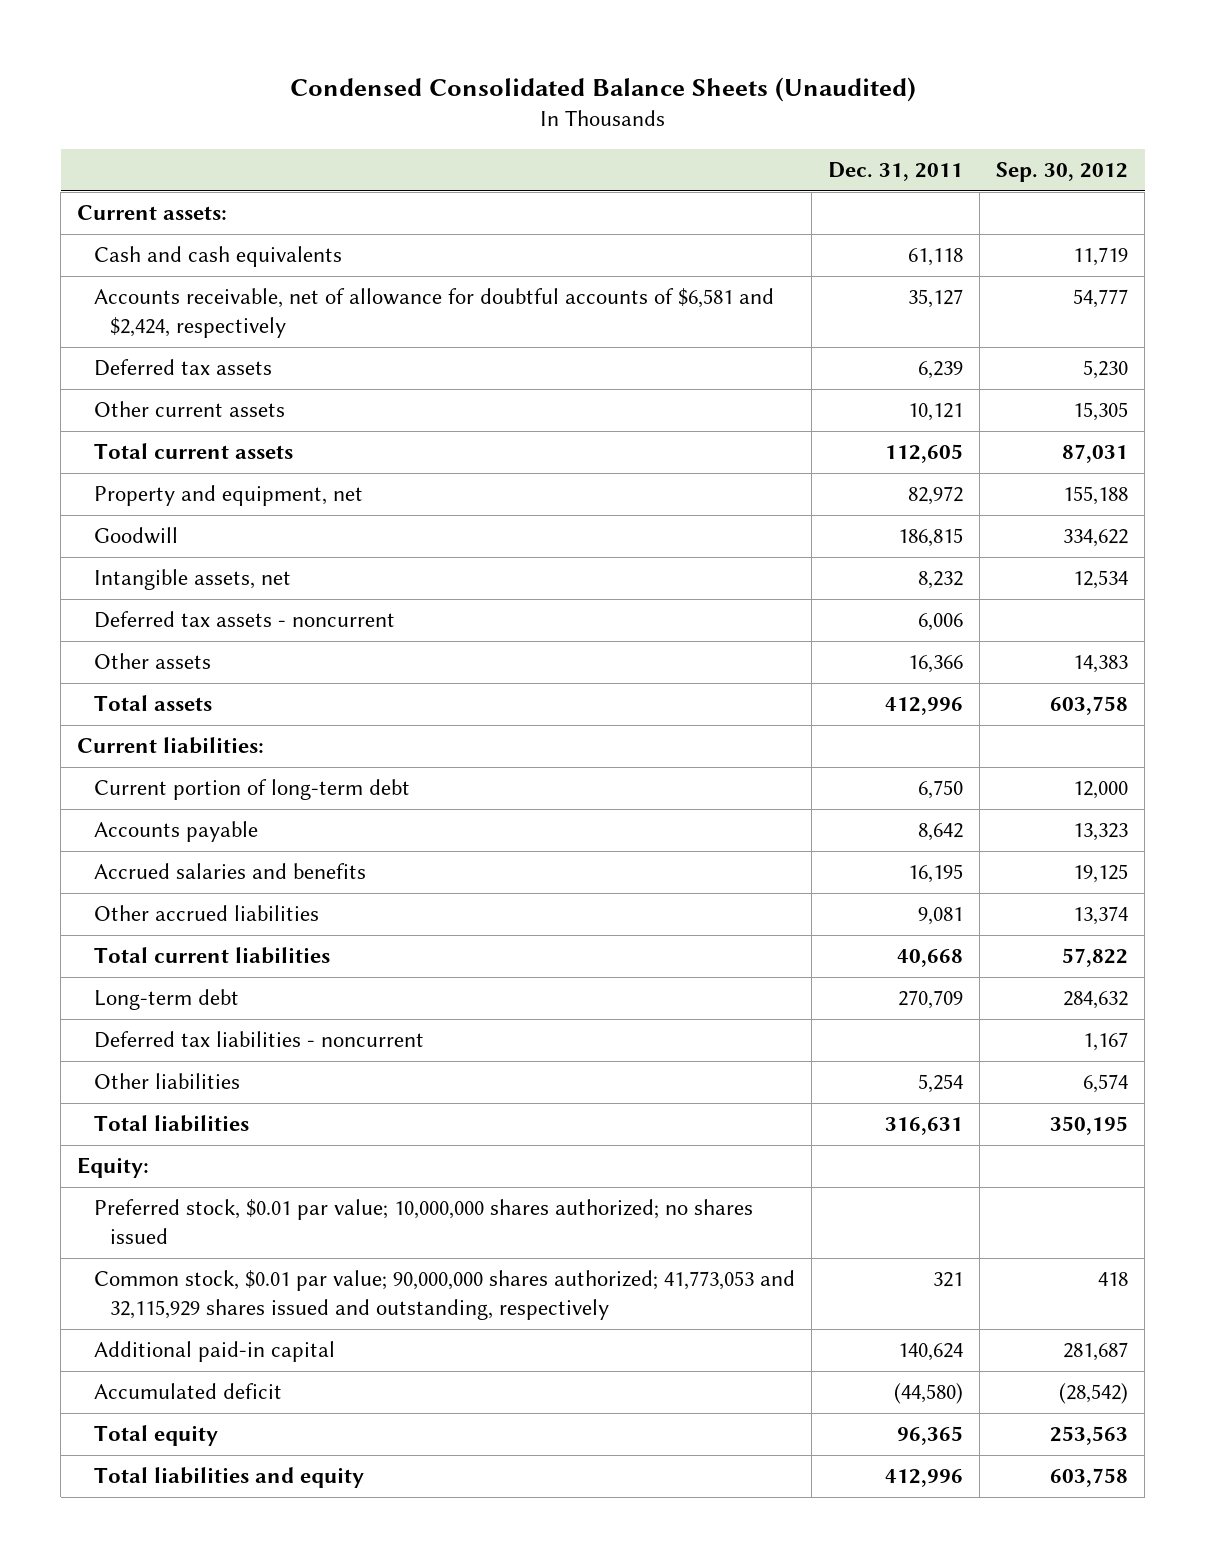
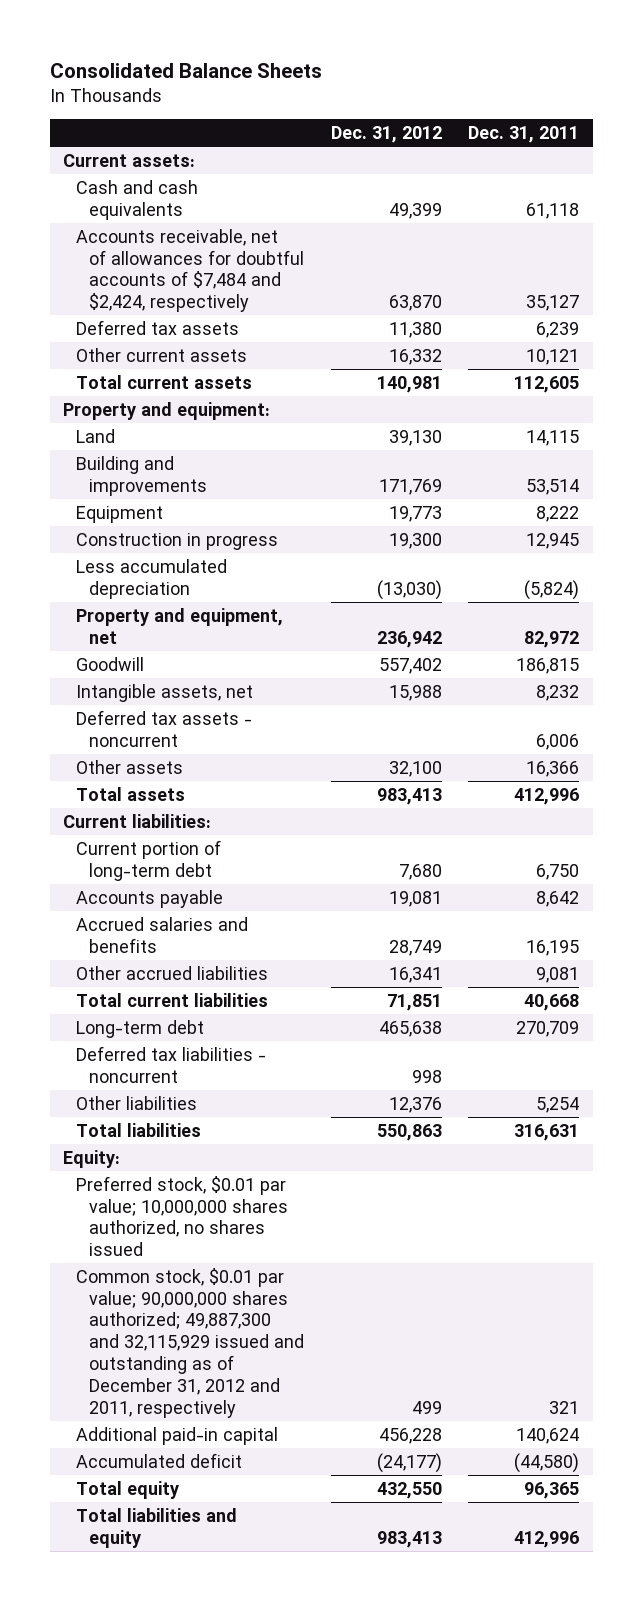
[289,76,916,102] Condensed Consolidated Balance Sheets (Unaudited) -> [49,62,322,78] Consolidated Balance Sheets
[996,162,1129,183] Sep. 30, 2012 -> none
none -> [330,126,442,144] Dec. 31, 2012
[93,288,774,339] Accounts receivable, net of allowance for doubtful accounts of $6,581 and $2,424, respectively -> [76,228,305,313] Accounts receivable, net of allowances for doubtful accounts of $7,484 and $2,424, respectively
none -> [63,401,271,420] Property and equipment:
none -> [76,428,116,443] Land
none -> [76,455,208,496] Building and improvements
none -> [76,505,164,523] Equipment
none -> [76,532,279,550] Construction in progress
none -> [76,558,228,599] Less accumulated depreciation
[93,1199,753,1245] Preferred stock, $0.01 par value; 10,000,000 shares authorized; no shares issued -> [76,1175,289,1257] Preferred stock, $0.01 par value; 10,000,000 shares authorized, no shares issued
[93,1270,795,1321] Common stock, $0.01 par value; 90,000,000 shares authorized; 41,773,053 and 32,115,929 shares issued and outstanding, respectively -> [76,1267,305,1419] Common stock, $0.01 par value; 90,000,000 shares authorized; 49,887,300 and 32,115,929 issued and outstanding as of December 31, 2012 and 2011, respectively

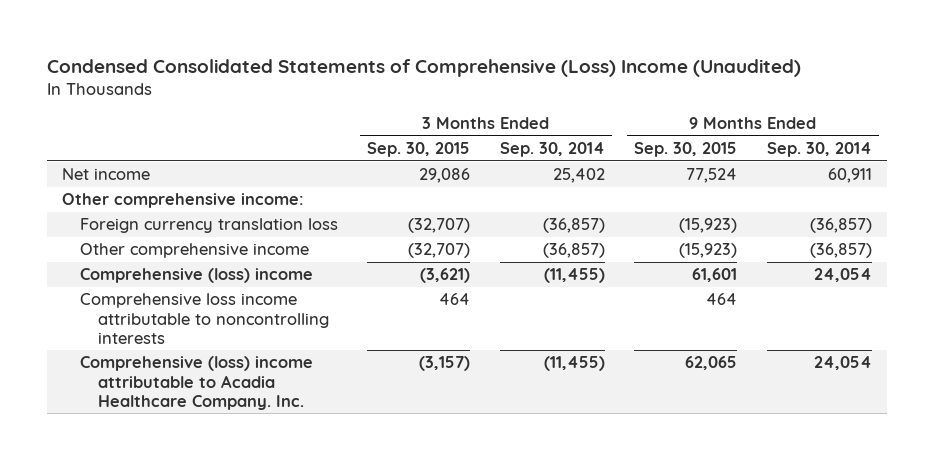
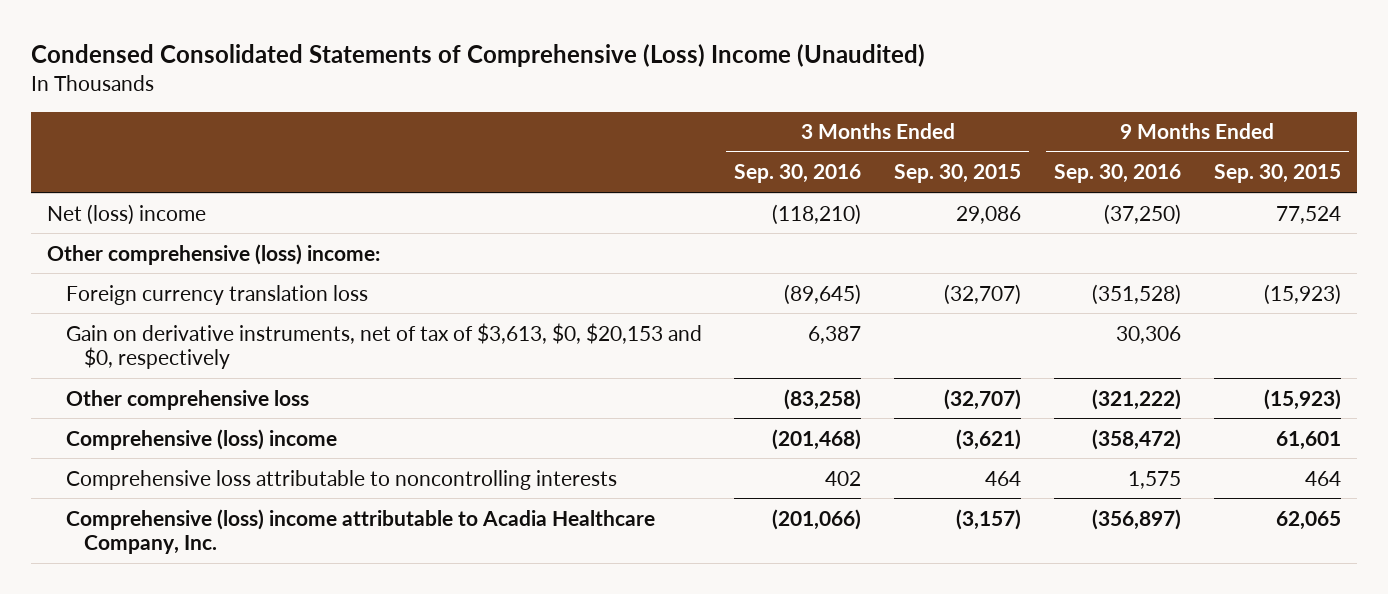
[499,142,605,158] Sep. 30, 2014 -> none
[767,142,873,158] Sep. 30, 2014 -> none
none -> [734,164,862,184] Sep. 30, 2016
none -> [1053,164,1181,184] Sep. 30, 2016
[61,168,150,181] Net income -> [47,203,207,225] Net (loss) income
[61,193,304,209] Other comprehensive income: -> [47,243,381,265] Other comprehensive (loss) income:
none -> [65,322,702,369] Gain on derivative instruments, net of tax of $3,613, $0, $20,153 and $0, respectively
[79,243,309,259] Other comprehensive income -> [65,389,309,410] Other comprehensive loss
[79,293,329,344] Comprehensive loss income attributable to noncontrolling interests -> [65,469,617,490] Comprehensive loss attributable to noncontrolling interests
[79,356,313,410] Comprehensive (loss) income attributable to Acadia Healthcare Company. Inc. -> [65,508,655,554] Comprehensive (loss) income attributable to Acadia Healthcare Company, Inc.

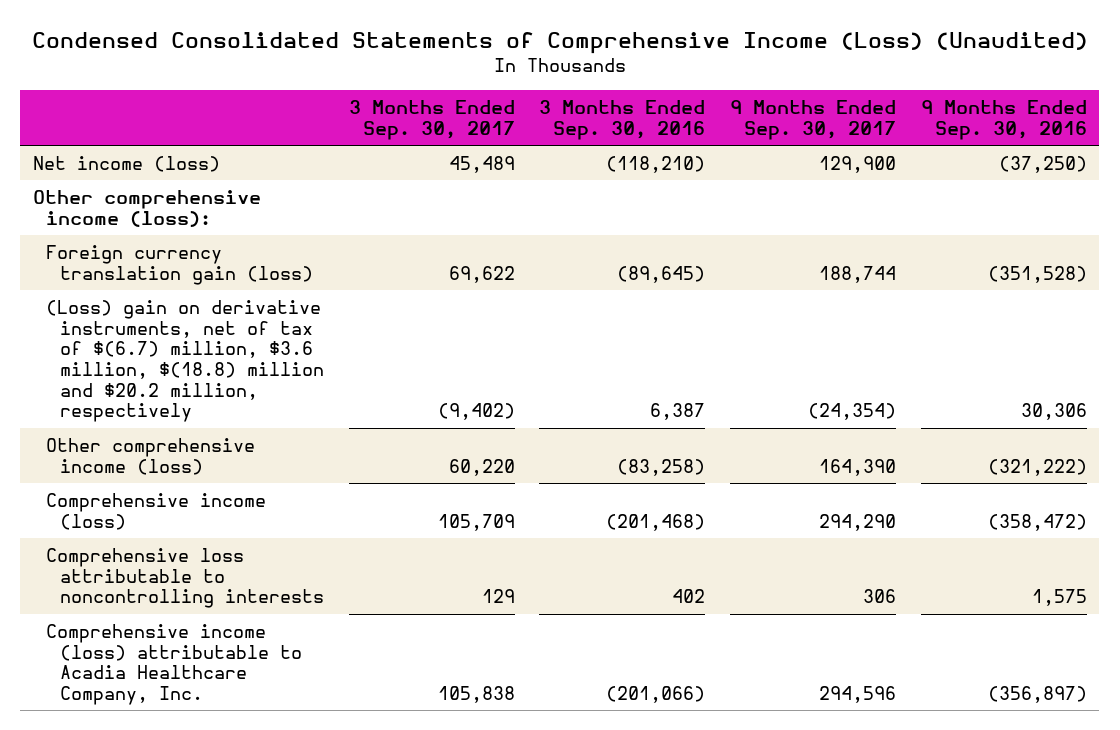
[31,44,926,68] Condensed Consolidated Statements of Comprehensive (Loss) Income (Unaudited) -> [31,32,1088,55] Condensed Consolidated Statements of Comprehensive Income (Loss) (Unaudited)
[894,164,1022,184] Sep. 30, 2015 -> none
[1213,164,1341,184] Sep. 30, 2015 -> none
none -> [348,100,515,141] 3 Months Ended Sep. 30, 2017
none -> [730,100,897,141] 9 Months Ended Sep. 30, 2017
[47,203,207,225] Net (loss) income -> [32,155,220,172] Net income (loss)
[47,243,381,265] Other comprehensive (loss) income: -> [32,189,261,227] Other comprehensive income (loss):
[65,284,368,305] Foreign currency translation loss -> [46,244,313,285] Foreign currency translation gain (loss)
[65,322,702,369] Gain on derivative instruments, net of tax of $3,613, $0, $20,153 and $0, respectively -> [46,299,324,423] (Loss) gain on derivative instruments, net of tax of $(6.7) million, $3.6 million, $(18.8) million and $20.2 million, respectively
[65,389,309,410] Other comprehensive loss -> [46,437,256,475] Other comprehensive income (loss)
[65,428,337,450] Comprehensive (loss) income -> [46,492,267,530] Comprehensive income (loss)
[65,508,655,554] Comprehensive (loss) income attributable to Acadia Healthcare Company, Inc. -> [46,623,302,706] Comprehensive income (loss) attributable to Acadia Healthcare Company, Inc.

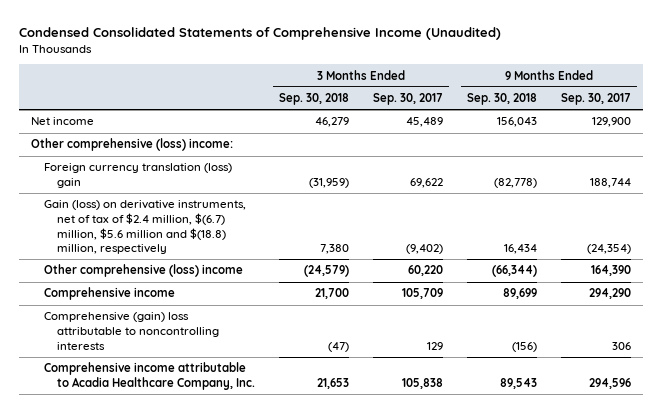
[31,32,1088,55] Condensed Consolidated Statements of Comprehensive Income (Loss) (Unaudited) -> [19,27,502,41] Condensed Consolidated Statements of Comprehensive Income (Unaudited)
[539,100,706,141] 3 Months Ended Sep. 30, 2016 -> none
[921,100,1088,141] 9 Months Ended Sep. 30, 2016 -> none
none -> [278,93,349,106] Sep. 30, 2018
none -> [466,93,537,106] Sep. 30, 2018
[32,155,220,172] Net income (loss) -> [31,117,95,126] Net income
[32,189,261,227] Other comprehensive income (loss): -> [31,138,234,152] Other comprehensive (loss) income:
[46,244,313,285] Foreign currency translation gain (loss) -> [44,163,233,188] Foreign currency translation (loss) gain
[46,299,324,423] (Loss) gain on derivative instruments, net of tax of $(6.7) million, $3.6 million, $(18.8) million and $20.2 million, respectively -> [44,200,247,255] Gain (loss) on derivative instruments, net of tax of $2.4 million, $(6.7) million, $5.6 million and $(18.8) million, respectively
[46,437,256,475] Other comprehensive income (loss) -> [44,264,244,278] Other comprehensive (loss) income
[46,492,267,530] Comprehensive income (loss) -> [44,287,176,301] Comprehensive income
[46,547,324,609] Comprehensive loss attributable to noncontrolling interests -> [44,312,219,350] Comprehensive (gain) loss attributable to noncontrolling interests
[46,623,302,706] Comprehensive income (loss) attributable to Acadia Healthcare Company, Inc. -> [44,362,255,390] Comprehensive income attributable to Acadia Healthcare Company, Inc.

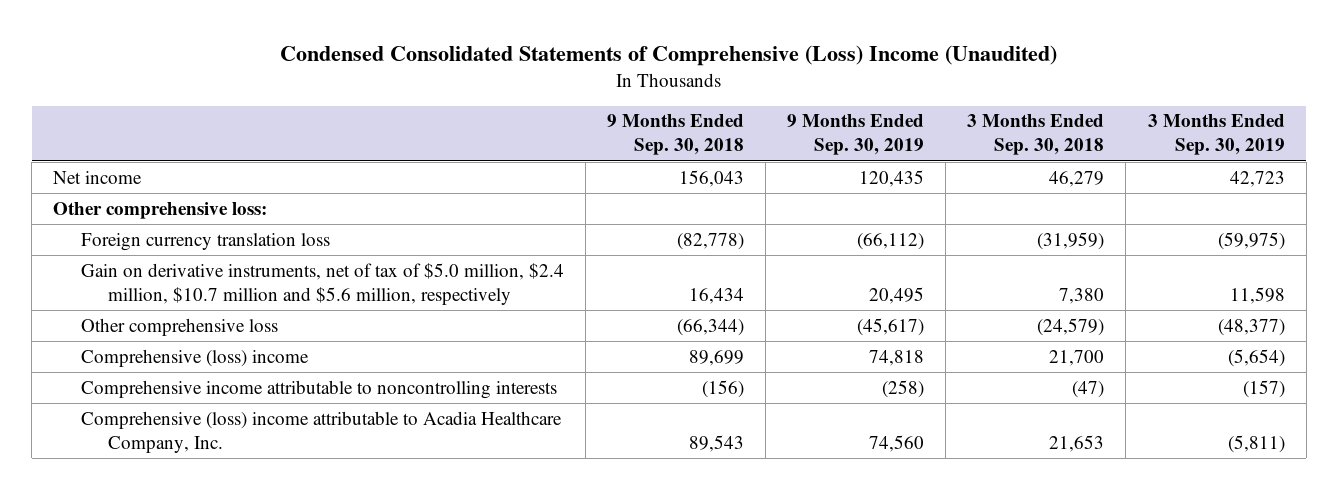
[19,27,502,41] Condensed Consolidated Statements of Comprehensive Income (Unaudited) -> [279,45,1057,67] Condensed Consolidated Statements of Comprehensive (Loss) Income (Unaudited)
[372,93,443,106] Sep. 30, 2017 -> none
[560,93,631,106] Sep. 30, 2017 -> none
none -> [787,114,925,156] 9 Months Ended Sep. 30, 2019
none -> [1147,114,1285,156] 3 Months Ended Sep. 30, 2019
[31,138,234,152] Other comprehensive (loss) income: -> [53,201,268,219] Other comprehensive loss:
[44,163,233,188] Foreign currency translation (loss) gain -> [80,232,330,251] Foreign currency translation loss
[44,200,247,255] Gain (loss) on derivative instruments, net of tax of $2.4 million, $(6.7) million, $5.6 million and $(18.8) million, respectively -> [80,262,564,305] Gain on derivative instruments, net of tax of $5.0 million, $2.4 million, $10.7 million and $5.6 million, respectively
[44,264,244,278] Other comprehensive (loss) income -> [80,317,278,336] Other comprehensive loss
[44,287,176,301] Comprehensive income -> [80,348,309,367] Comprehensive (loss) income
[44,312,219,350] Comprehensive (gain) loss attributable to noncontrolling interests -> [80,379,557,399] Comprehensive income attributable to noncontrolling interests
[44,362,255,390] Comprehensive income attributable to Acadia Healthcare Company, Inc. -> [80,410,562,453] Comprehensive (loss) income attributable to Acadia Healthcare Company, Inc.

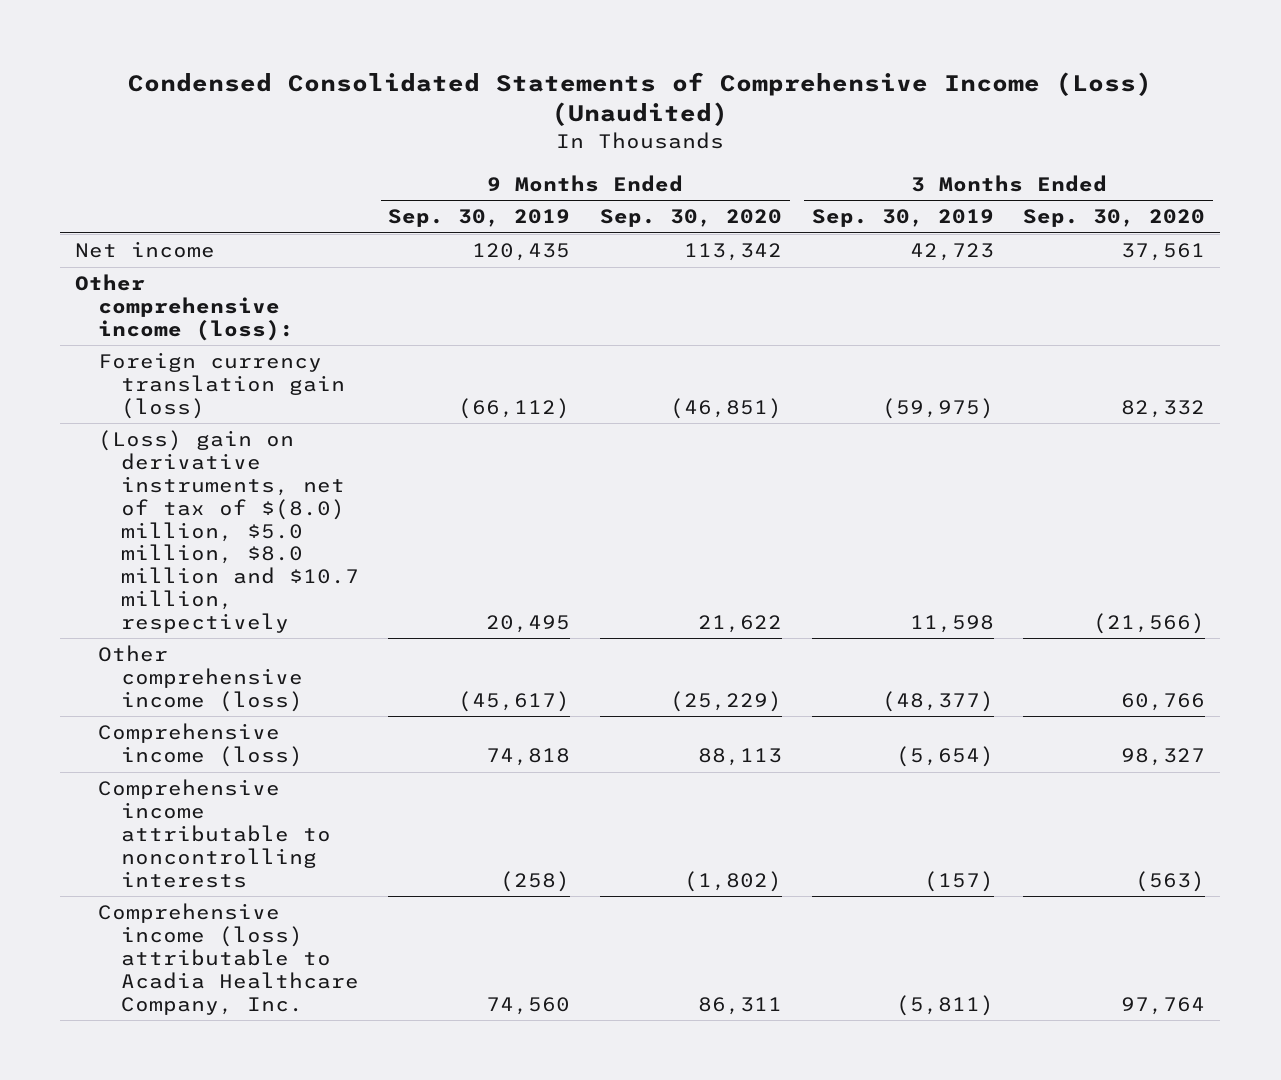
[279,45,1057,67] Condensed Consolidated Statements of Comprehensive (Loss) Income (Unaudited) -> [128,71,1153,127] Condensed Consolidated Statements of Comprehensive Income (Loss) (Unaudited)
[606,114,744,156] 9 Months Ended Sep. 30, 2018 -> none
[967,114,1105,156] 3 Months Ended Sep. 30, 2018 -> none
none -> [600,209,783,228] Sep. 30, 2020
none -> [1023,209,1206,228] Sep. 30, 2020
[53,201,268,219] Other comprehensive loss: -> [75,274,294,341] Other comprehensive income (loss):
[80,232,330,251] Foreign currency translation loss -> [97,352,345,419] Foreign currency translation gain (loss)
[80,262,564,305] Gain on derivative instruments, net of tax of $5.0 million, $2.4 million, $10.7 million and $5.6 million, respectively -> [97,430,359,633] (Loss) gain on derivative instruments, net of tax of $(8.0) million, $5.0 million, $8.0 million and $10.7 million, respectively
[80,317,278,336] Other comprehensive loss -> [97,645,303,712] Other comprehensive income (loss)
[80,348,309,367] Comprehensive (loss) income -> [97,723,303,768] Comprehensive income (loss)
[80,410,562,453] Comprehensive (loss) income attributable to Acadia Healthcare Company, Inc. -> [97,903,359,1015] Comprehensive income (loss) attributable to Acadia Healthcare Company, Inc.

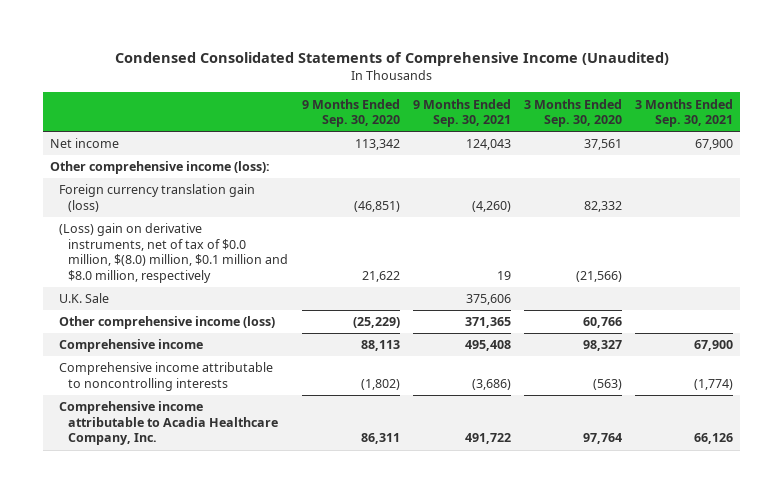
[128,71,1153,127] Condensed Consolidated Statements of Comprehensive Income (Loss) (Unaudited) -> [114,51,669,66] Condensed Consolidated Statements of Comprehensive Income (Unaudited)
[388,209,571,228] Sep. 30, 2019 -> none
[811,209,994,228] Sep. 30, 2019 -> none
none -> [412,98,511,128] 9 Months Ended Sep. 30, 2021
none -> [635,98,734,128] 3 Months Ended Sep. 30, 2021
[97,430,359,633] (Loss) gain on derivative instruments, net of tax of $(8.0) million, $5.0 million, $8.0 million and $10.7 million, respectively -> [59,223,289,284] (Loss) gain on derivative instruments, net of tax of $0.0 million, $(8.0) million, $0.1 million and $8.0 million, respectively
none -> [59,293,110,304] U.K. Sale
[97,723,303,768] Comprehensive income (loss) -> [59,339,204,353] Comprehensive income
[97,903,359,1015] Comprehensive income (loss) attributable to Acadia Healthcare Company, Inc. -> [59,401,279,446] Comprehensive income attributable to Acadia Healthcare Company, Inc.

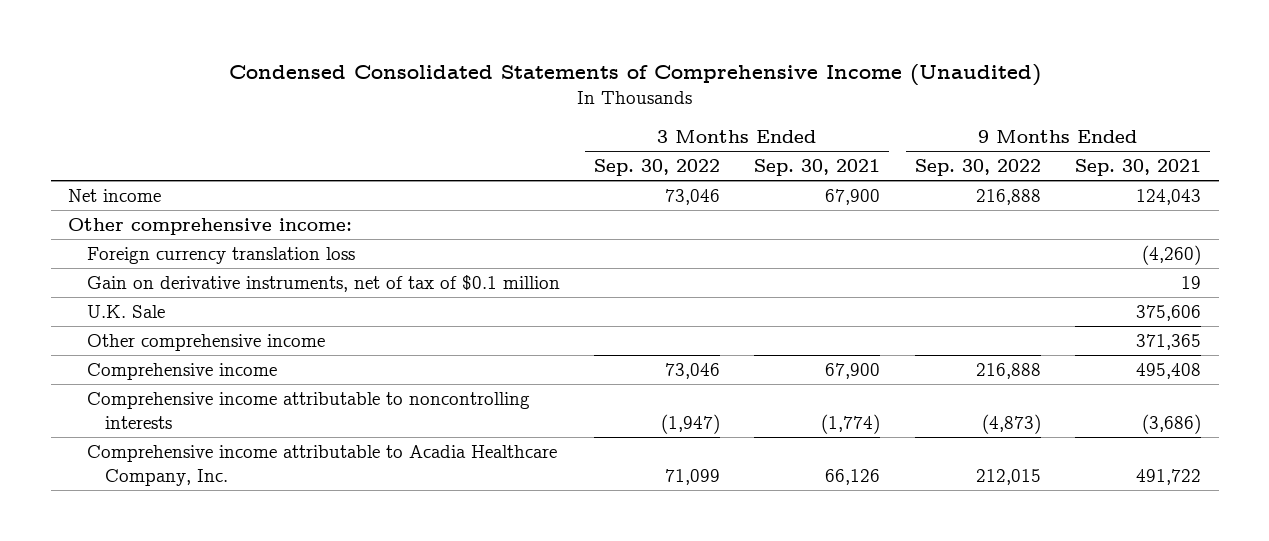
[301,98,400,128] 9 Months Ended Sep. 30, 2020 -> none
[524,98,623,128] 3 Months Ended Sep. 30, 2020 -> none
none -> [594,159,721,177] Sep. 30, 2022
none -> [914,159,1041,177] Sep. 30, 2022
[49,161,270,175] Other comprehensive income (loss): -> [67,217,352,235] Other comprehensive income:
[59,184,256,212] Foreign currency translation gain (loss) -> [86,246,355,264] Foreign currency translation loss
[59,223,289,284] (Loss) gain on derivative instruments, net of tax of $0.0 million, $(8.0) million, $0.1 million and $8.0 million, respectively -> [86,274,560,292] Gain on derivative instruments, net of tax of $0.1 million
[59,316,276,330] Other comprehensive income (loss) -> [86,333,325,351] Other comprehensive income

